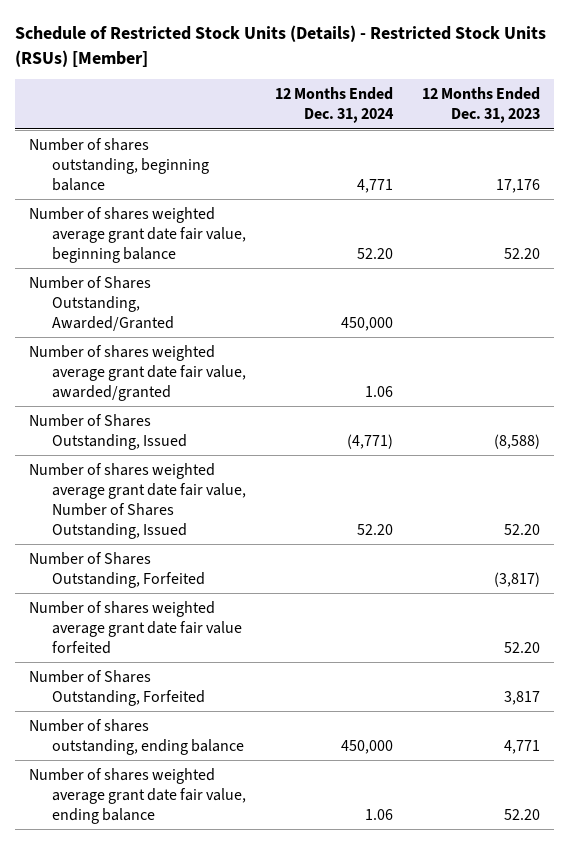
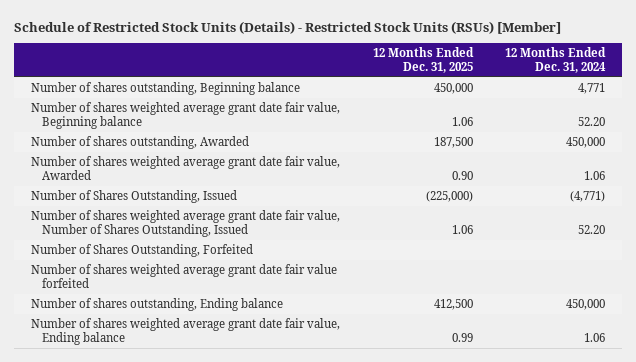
[421,87,540,124] 12 Months Ended Dec. 31, 2023 -> none
none -> [372,47,474,73] 12 Months Ended Dec. 31, 2025
[29,137,209,191] Number of shares outstanding, beginning balance -> [30,82,300,96] Number of shares outstanding, Beginning balance
[29,206,246,263] Number of shares weighted average grant date fair value, beginning balance -> [30,102,340,129] Number of shares weighted average grant date fair value, Beginning balance
[29,275,174,331] Number of Shares Outstanding, Awarded/Granted -> [30,136,249,150] Number of shares outstanding, Awarded
[29,344,246,401] Number of shares weighted average grant date fair value, awarded/granted -> [30,156,340,180] Number of shares weighted average grant date fair value, Awarded
[29,669,205,706] Number of Shares Outstanding, Forfeited -> none
[29,718,244,755] Number of shares outstanding, ending balance -> [30,298,283,312] Number of shares outstanding, Ending balance
[29,767,246,824] Number of shares weighted average grant date fair value, ending balance -> [30,318,340,345] Number of shares weighted average grant date fair value, Ending balance

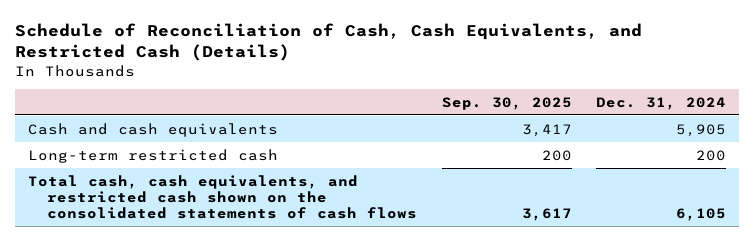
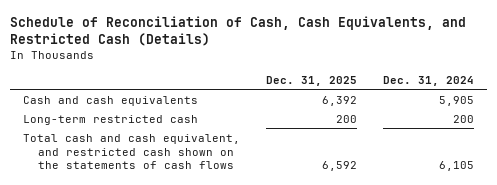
[441,96,572,110] Sep. 30, 2025 -> none
none -> [265,75,357,86] Dec. 31, 2025
[27,174,417,220] Total cash, cash equivalents, and restricted cash shown on the consolidated statements of cash flows -> [22,133,240,170] Total cash and cash equivalent, and restricted cash shown on the statements of cash flows

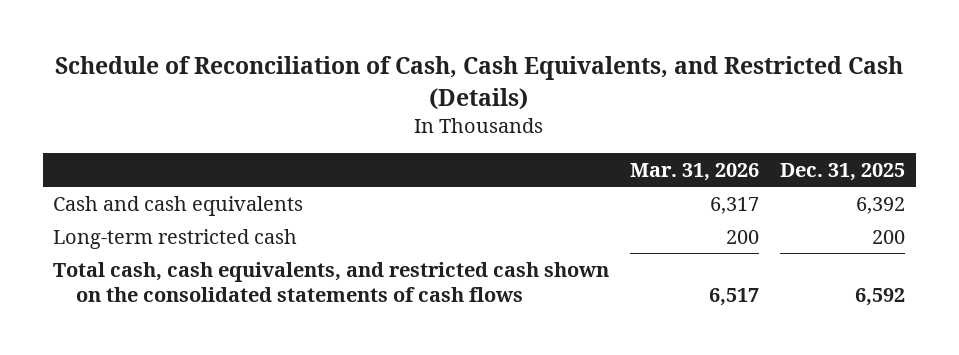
[383,75,475,86] Dec. 31, 2024 -> none
none -> [630,162,760,181] Mar. 31, 2026
[22,133,240,170] Total cash and cash equivalent, and restricted cash shown on the statements of cash flows -> [53,261,610,303] Total cash, cash equivalents, and restricted cash shown on the consolidated statements of cash flows

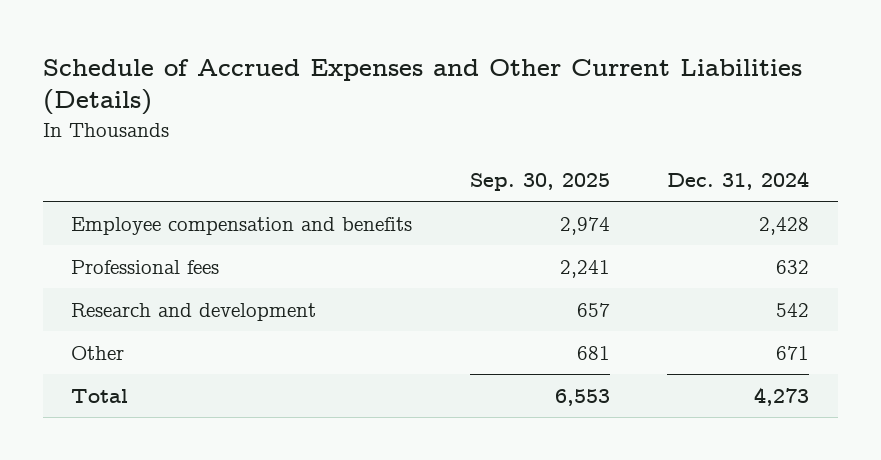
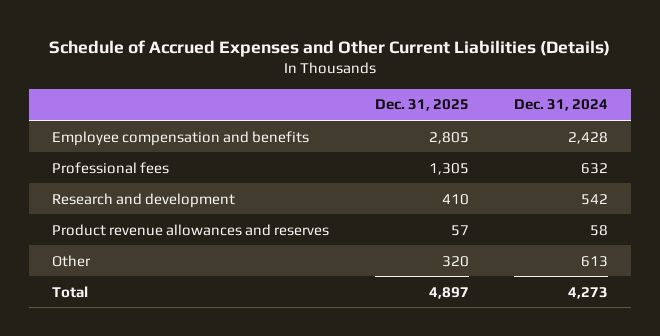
[469,172,610,191] Sep. 30, 2025 -> none
none -> [374,99,469,112] Dec. 31, 2025
none -> [51,223,329,236] Product revenue allowances and reserves
[776,345,810,360] 671 -> [581,255,609,267] 613

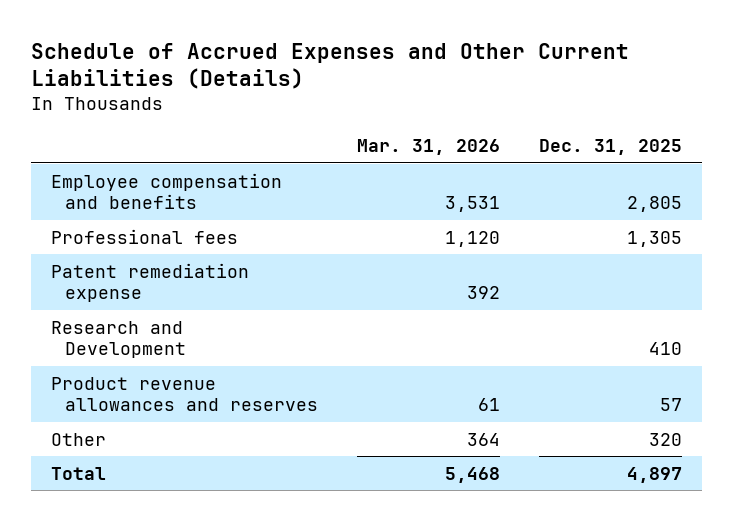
[514,99,609,112] Dec. 31, 2024 -> none
none -> [357,138,501,155] Mar. 31, 2026
none -> [50,262,249,303] Patent remediation expense
[51,192,235,208] Research and development -> [50,320,187,359] Research and Development

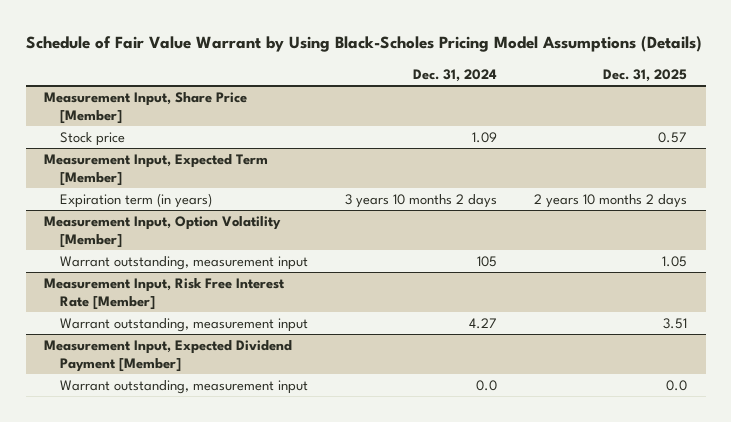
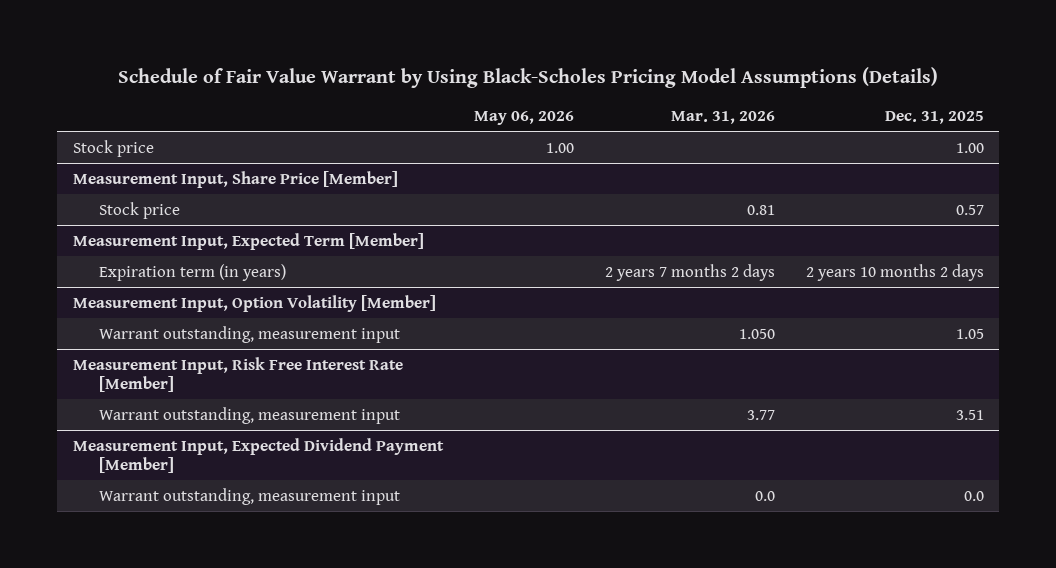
[412,68,497,82] Dec. 31, 2024 -> none
none -> [473,110,574,125] May 06, 2026
none -> [670,110,775,124] Mar. 31, 2026
none -> [72,139,154,157] Stock price

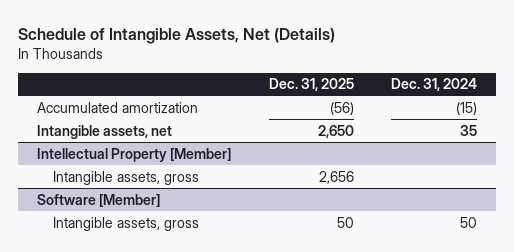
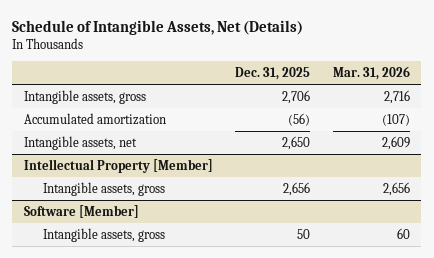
[391,78,478,92] Dec. 31, 2024 -> none
none -> [332,65,410,80] Mar. 31, 2026
none -> [23,89,146,104] Intangible assets, gross

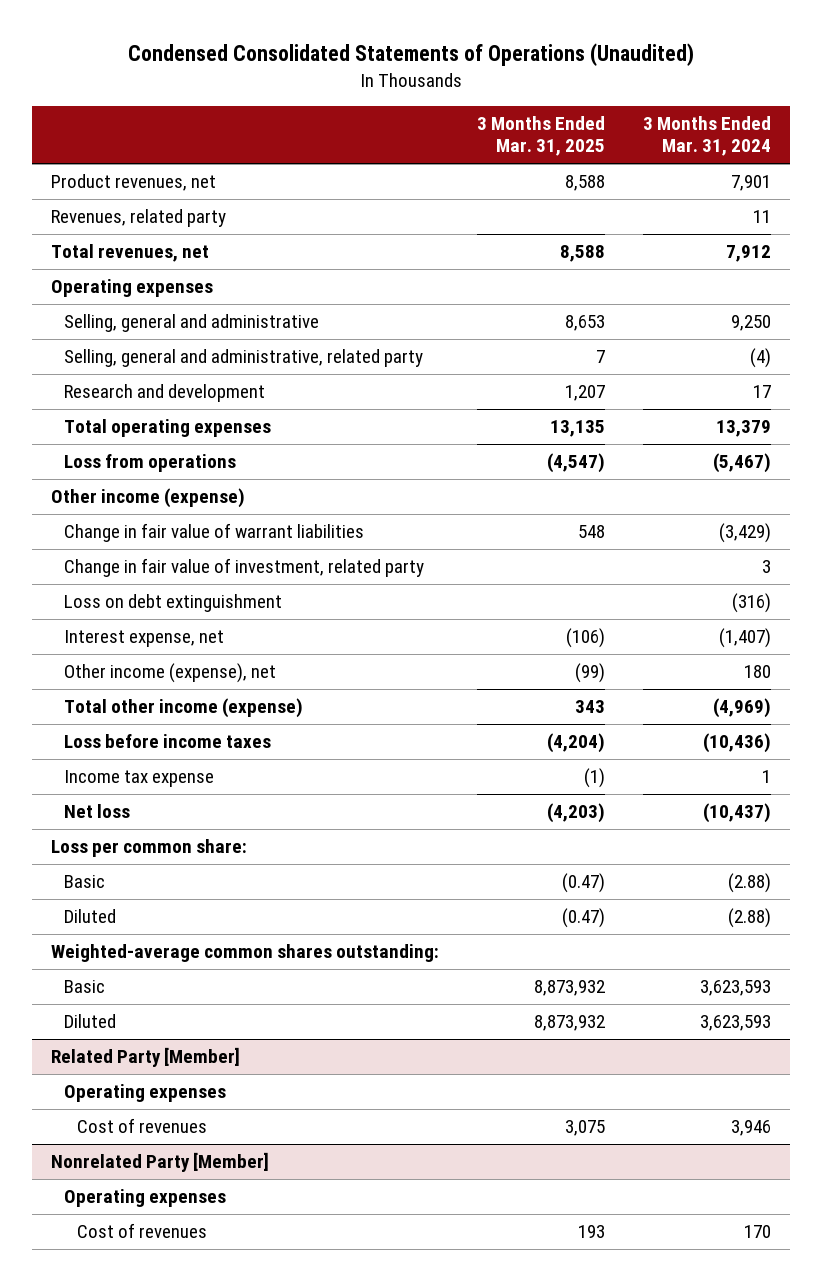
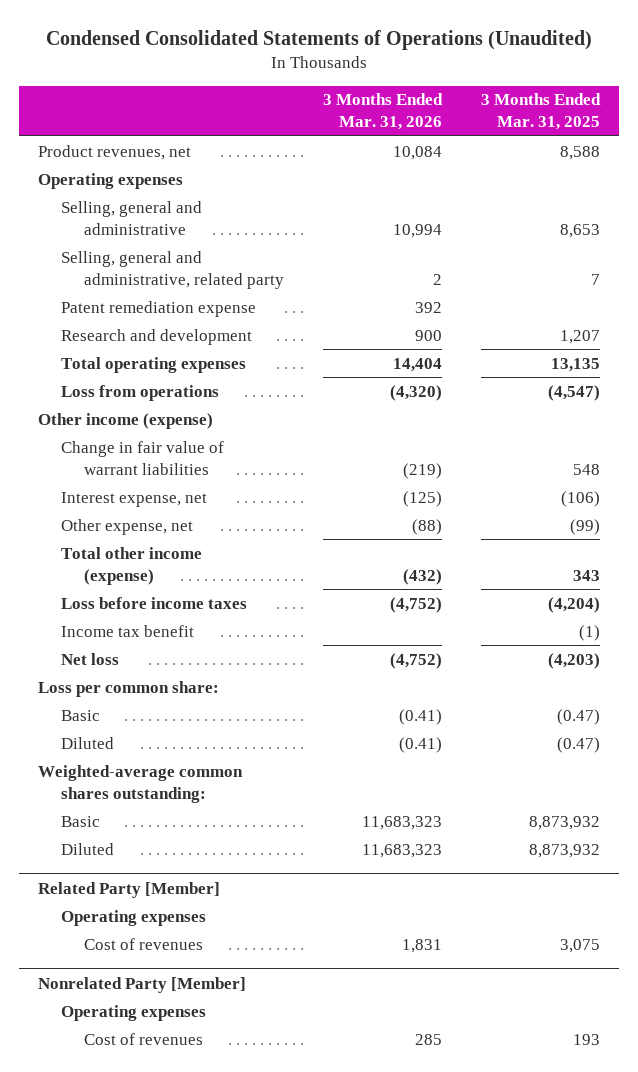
[642,115,771,157] 3 Months Ended Mar. 31, 2024 -> none
none -> [323,93,444,131] 3 Months Ended Mar. 31, 2026
[50,209,226,228] Revenues, related party -> none
[50,244,209,263] Total revenues, net -> none
none -> [61,300,257,317] Patent remediation expense
[64,558,425,578] Change in fair value of investment, related party -> none
[64,594,283,613] Loss on debt extinguishment -> none
[64,663,277,684] Other income (expense), net -> [61,518,194,535] Other expense, net
[64,770,215,788] Income tax expense -> [61,624,195,637] Income tax benefit

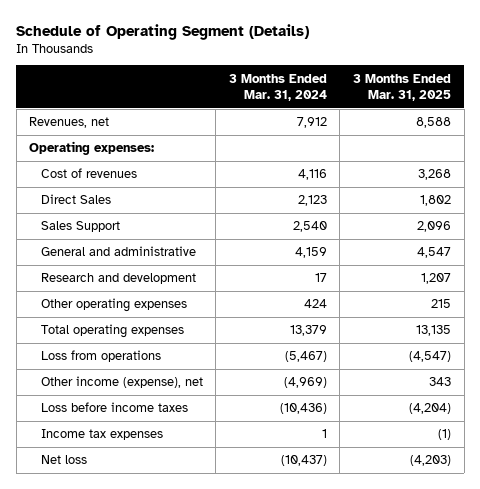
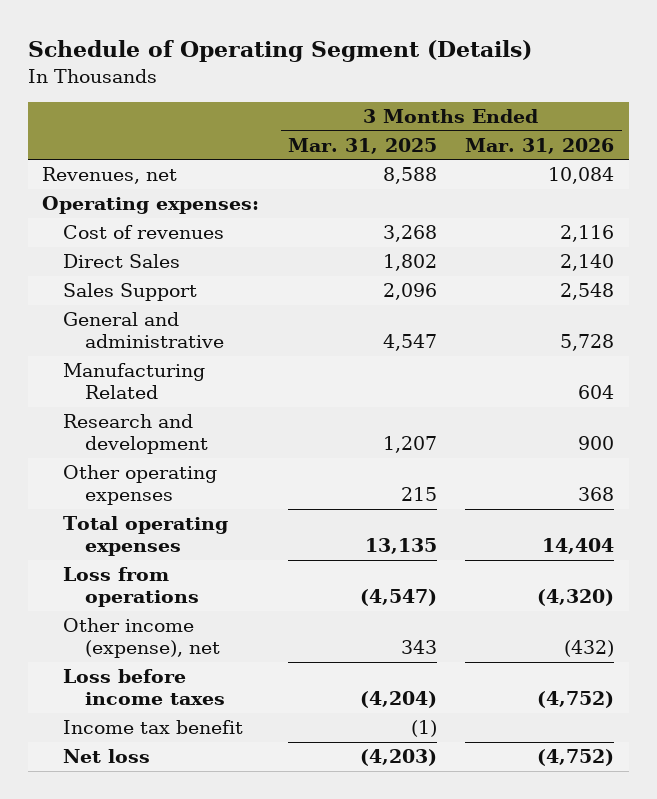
[228,73,327,101] 3 Months Ended Mar. 31, 2024 -> none
none -> [465,137,615,154] Mar. 31, 2026
none -> [63,363,206,400] Manufacturing Related
[40,429,163,441] Income tax expenses -> [63,720,244,735] Income tax benefit

